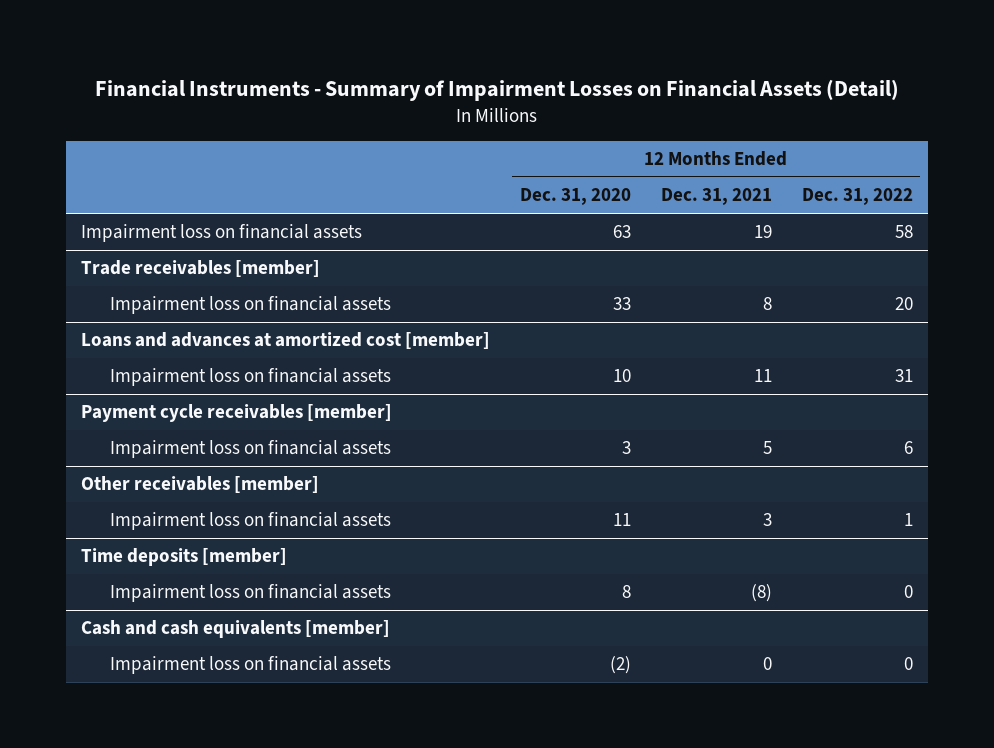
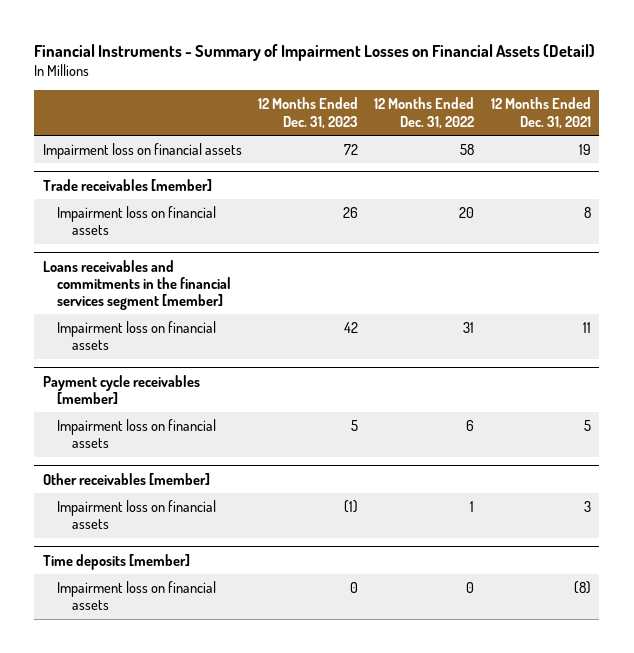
[519,188,631,206] Dec. 31, 2020 -> none
none -> [258,97,359,129] 12 Months Ended Dec. 31, 2023
[80,332,490,350] Loans and advances at amortized cost [member] -> none
none -> [42,259,232,311] Loans receivables and commitments in the financial services segment [member]
[80,620,390,639] Cash and cash equivalents [member] -> none
[109,656,391,675] Impairment loss on financial assets -> none

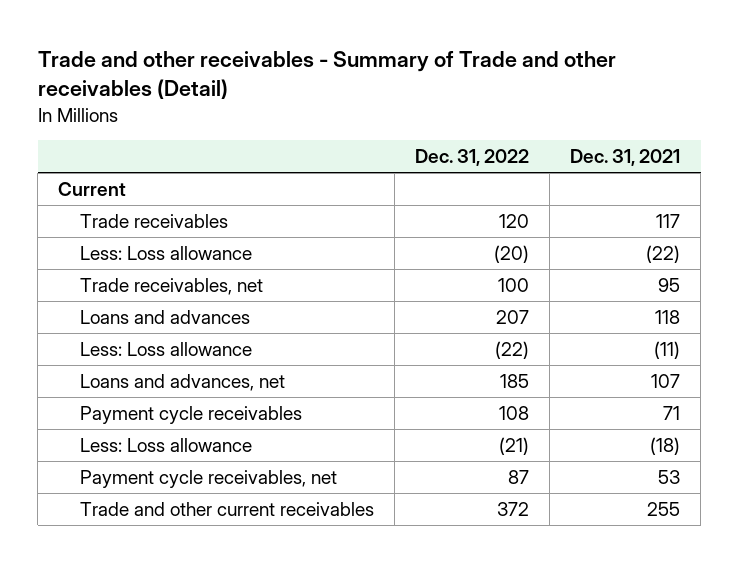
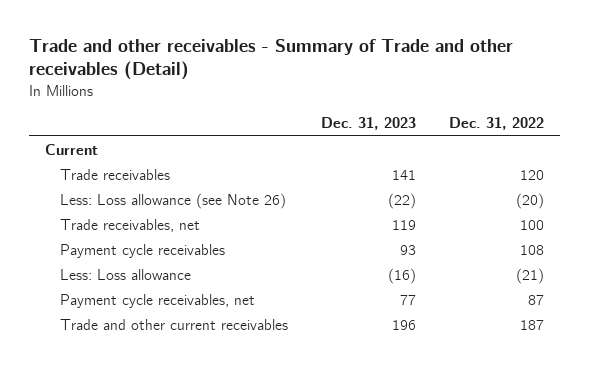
[570,149,681,167] Dec. 31, 2021 -> none
none -> [320,117,416,131] Dec. 31, 2023
[80,245,253,260] Less: Loss allowance -> [59,192,286,209] Less: Loss allowance (see Note 26)
[80,309,251,324] Loans and advances -> none
[80,341,253,356] Less: Loss allowance -> none
[80,373,286,391] Loans and advances, net -> none
[497,501,530,516] 372 -> [519,319,544,330] 187

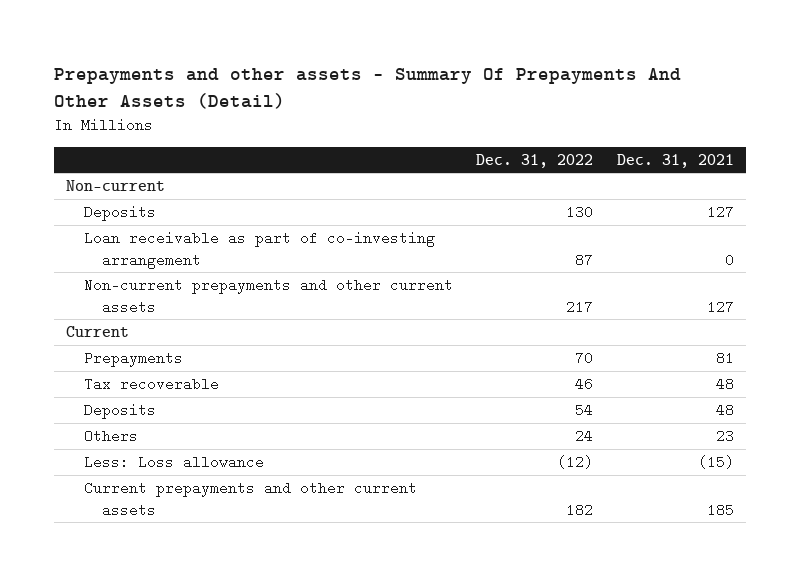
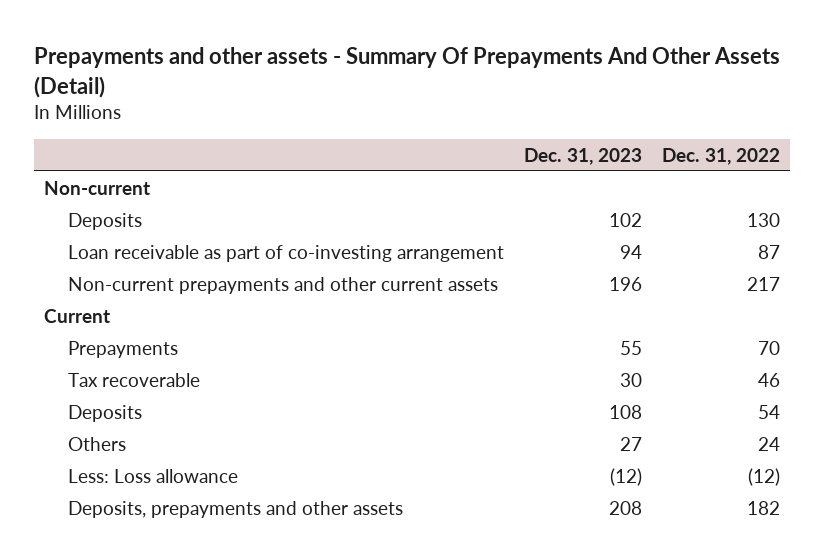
[616,153,734,168] Dec. 31, 2021 -> none
none -> [523,147,642,165] Dec. 31, 2023
[83,481,417,517] Current prepayments and other current assets -> [67,500,403,518] Deposits, prepayments and other assets

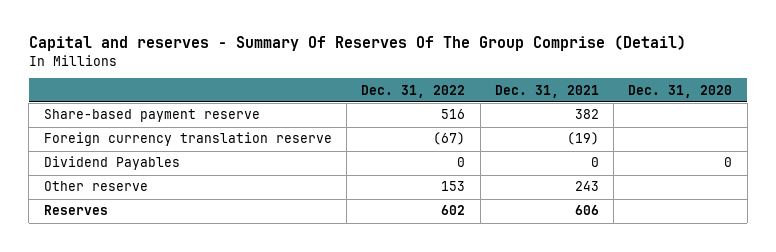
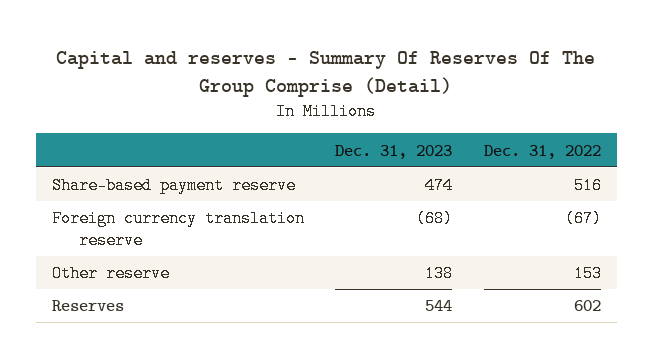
[494,84,599,98] Dec. 31, 2021 -> none
[628,84,733,98] Dec. 31, 2020 -> none
none -> [335,144,453,159] Dec. 31, 2023
[43,156,180,171] Dividend Payables -> none

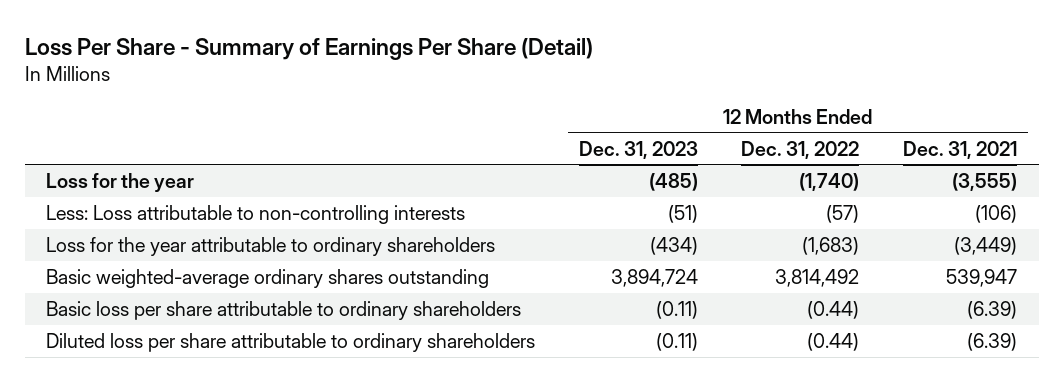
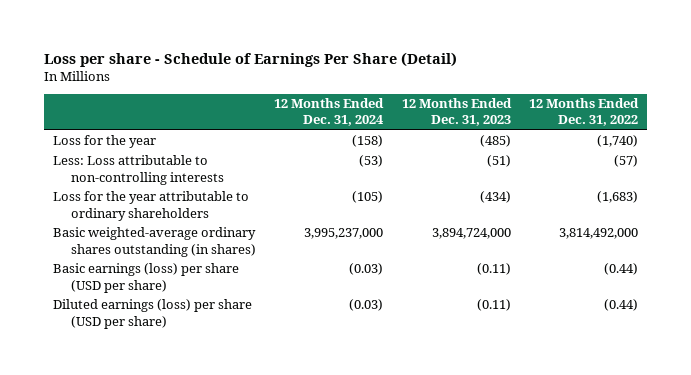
[24,37,593,60] Loss Per Share - Summary of Earnings Per Share (Detail) -> [43,51,457,67] Loss per share - Schedule of Earnings Per Share (Detail)
[903,140,1018,159] Dec. 31, 2021 -> none
none -> [274,98,385,127] 12 Months Ended Dec. 31, 2024
[46,268,490,288] Basic weighted-average ordinary shares outstanding -> [52,227,257,257] Basic weighted-average ordinary shares outstanding (in shares)
[610,268,698,287] 3,894,724 -> [431,228,511,240] 3,894,724,000
[775,268,860,287] 3,814,492 -> [558,228,638,240] 3,814,492,000
[46,300,522,320] Basic loss per share attributable to ordinary shareholders -> [52,263,239,293] Basic earnings (loss) per share (USD per share)
[46,332,536,352] Diluted loss per share attributable to ordinary shareholders -> [52,299,252,329] Diluted earnings (loss) per share (USD per share)

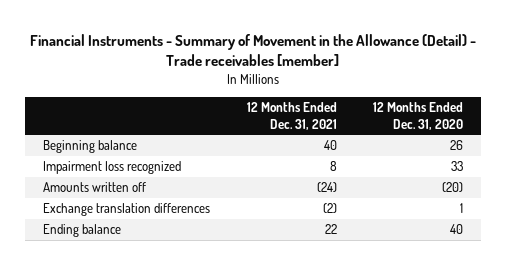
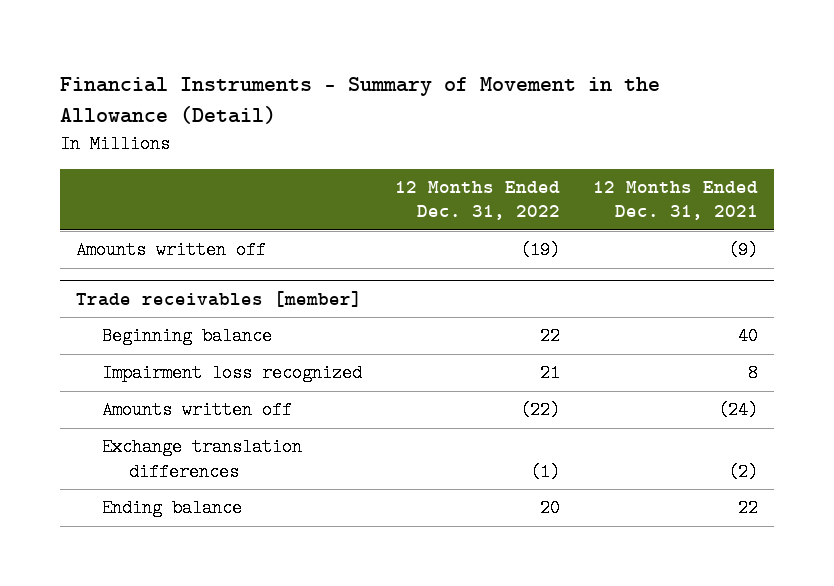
[30,33,477,67] Financial Instruments - Summary of Movement in the Allowance (Detail) - Trade receivables [member] -> [59,76,660,124] Financial Instruments - Summary of Movement in the Allowance (Detail)
[373,102,464,130] 12 Months Ended Dec. 31, 2020 -> none
none -> [395,181,561,221] 12 Months Ended Dec. 31, 2022
none -> [75,241,266,260] Amounts written off
none -> [75,290,362,307] Trade receivables [member]

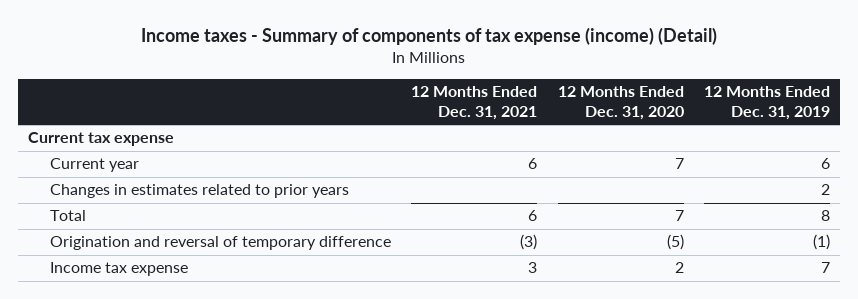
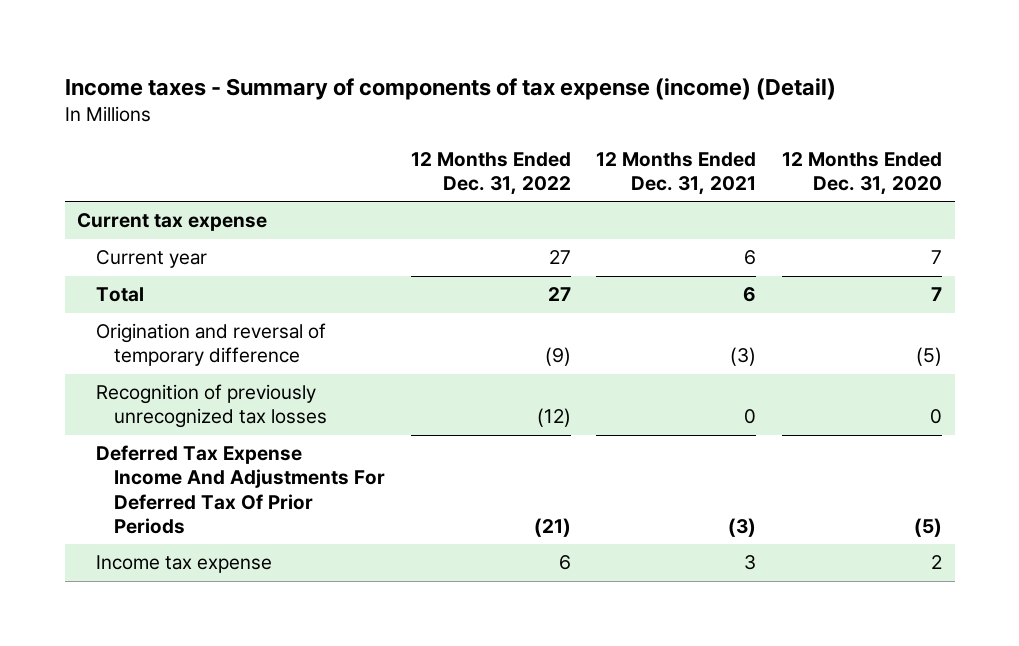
[703,86,830,121] 12 Months Ended Dec. 31, 2019 -> none
none -> [410,151,571,195] 12 Months Ended Dec. 31, 2022
[49,184,349,199] Changes in estimates related to prior years -> none
none -> [95,384,328,429] Recognition of previously unrecognized tax losses
none -> [95,445,386,534] Deferred Tax Expense Income And Adjustments For Deferred Tax Of Prior Periods

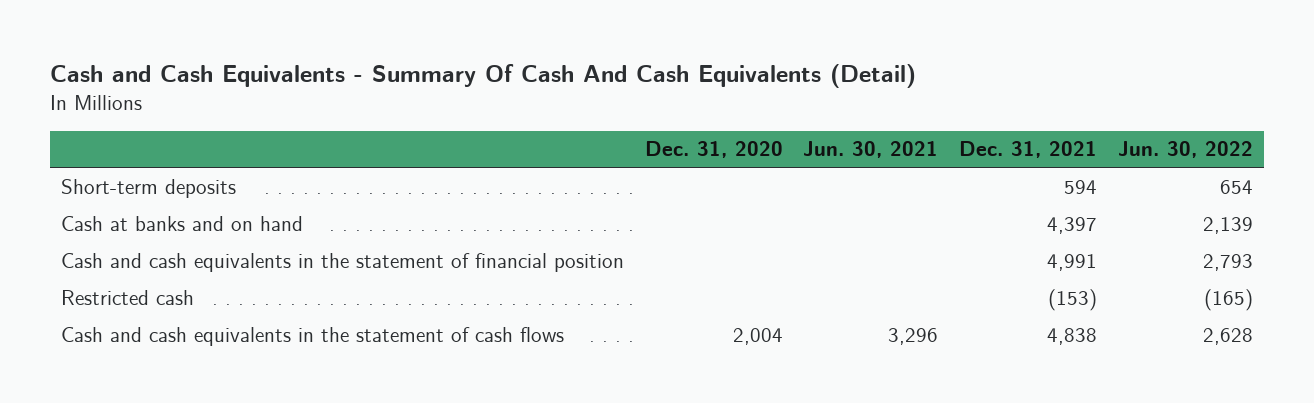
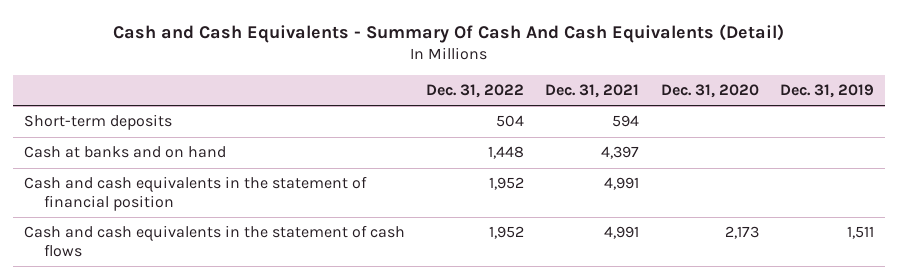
[803,141,939,159] Jun. 30, 2021 -> none
[1118,141,1254,159] Jun. 30, 2022 -> none
none -> [426,83,525,98] Dec. 31, 2022
none -> [779,83,874,98] Dec. 31, 2019
[60,289,194,305] Restricted cash -> none
[732,327,783,345] 2,004 -> [724,226,759,240] 2,173
[1047,327,1098,345] 4,838 -> [604,226,640,240] 4,991

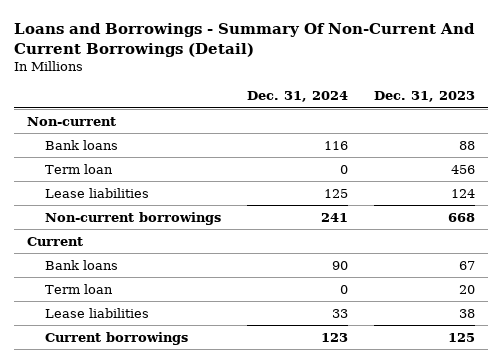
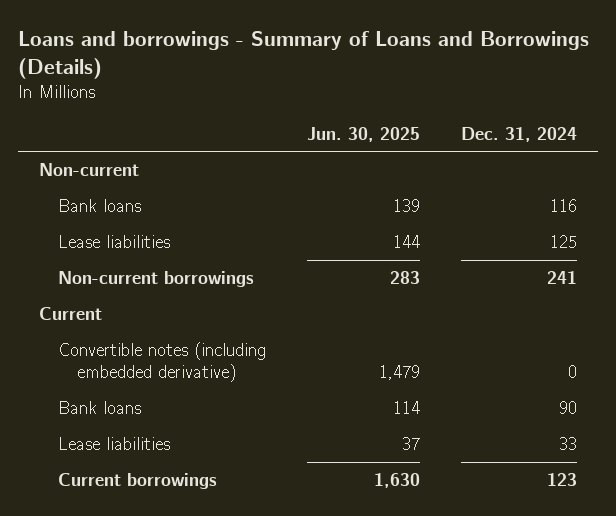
[13,22,475,57] Loans and Borrowings - Summary Of Non-Current And Current Borrowings (Detail) -> [18,31,590,79] Loans and borrowings - Summary of Loans and Borrowings (Details)
[373,91,475,103] Dec. 31, 2023 -> none
none -> [306,126,420,142] Jun. 30, 2025
[44,163,113,174] Term loan -> none
none -> [57,341,266,383] Convertible notes (including embedded derivative)
[44,283,113,294] Term loan -> none

